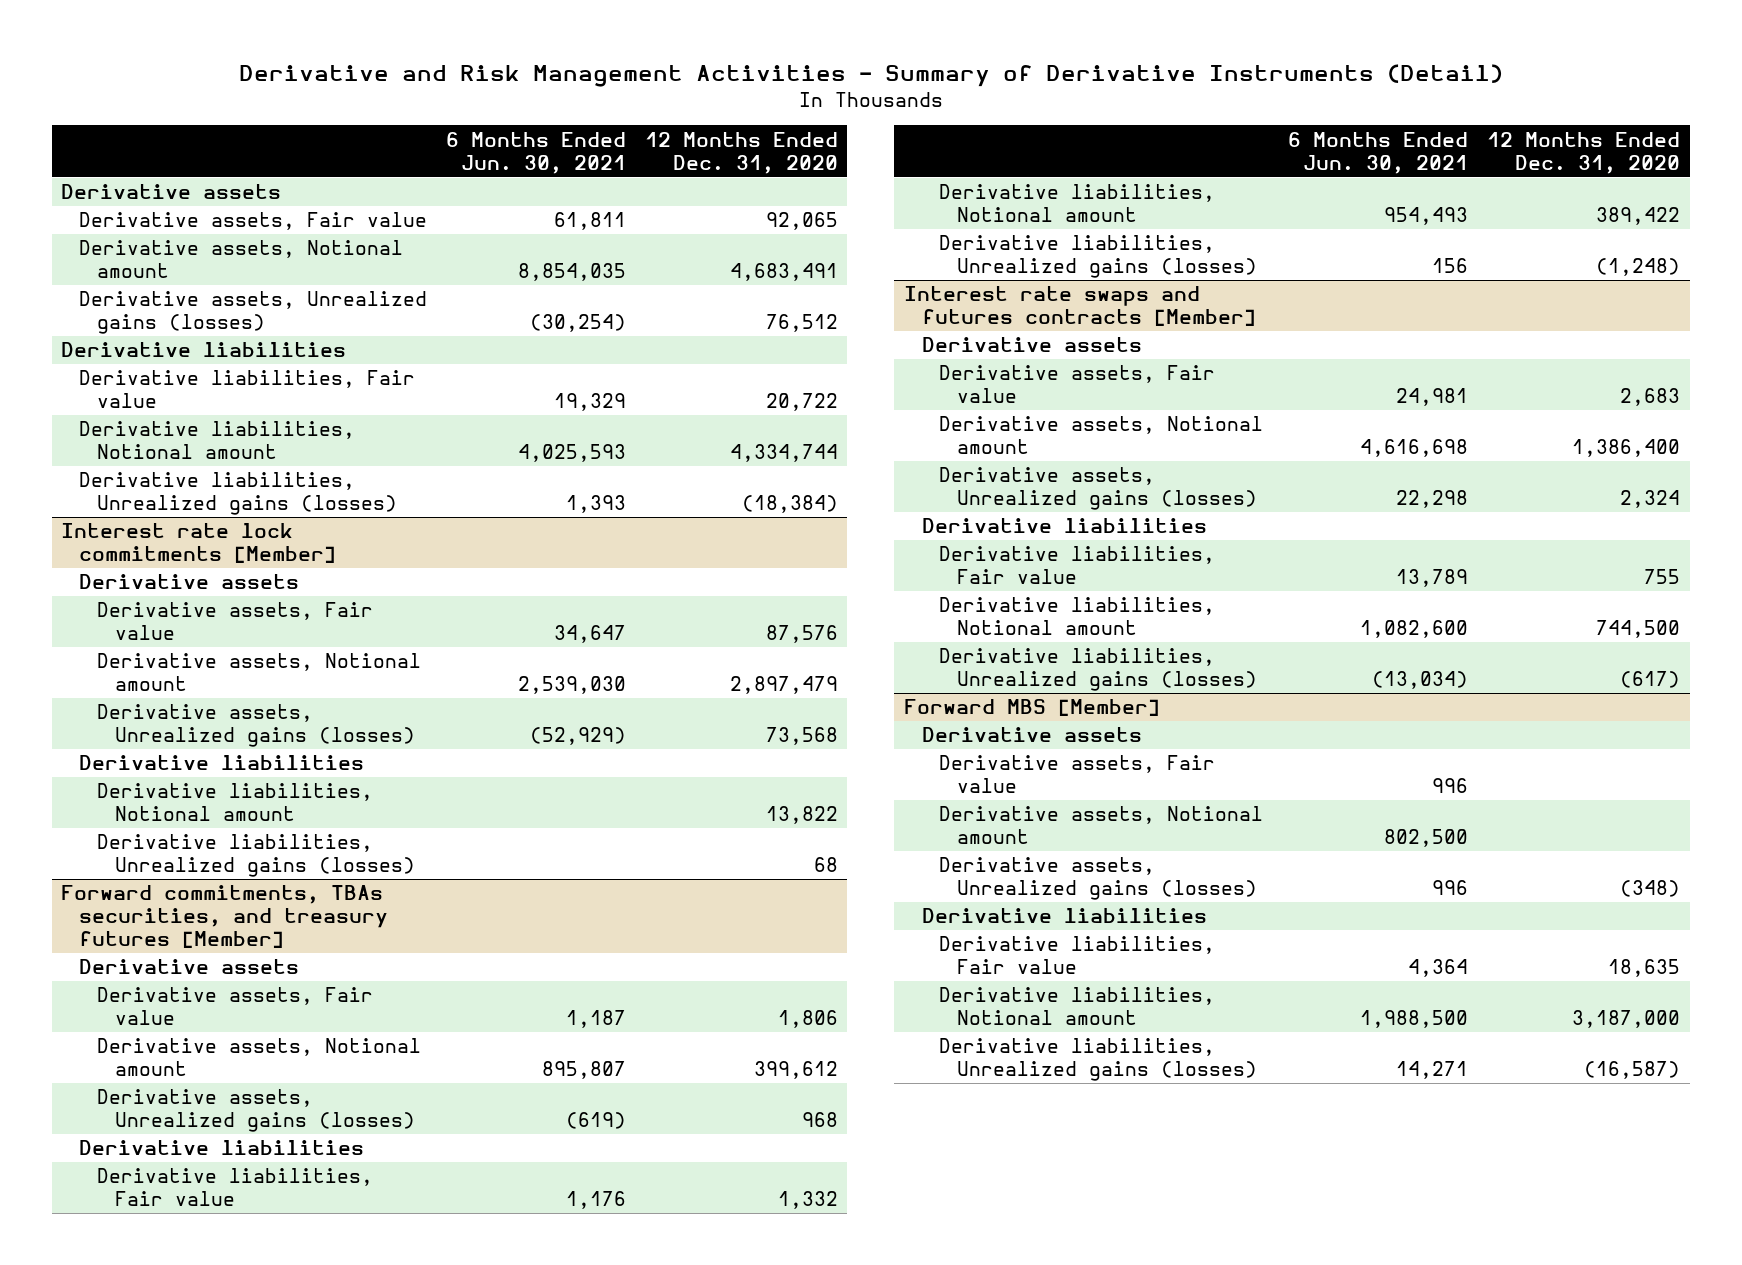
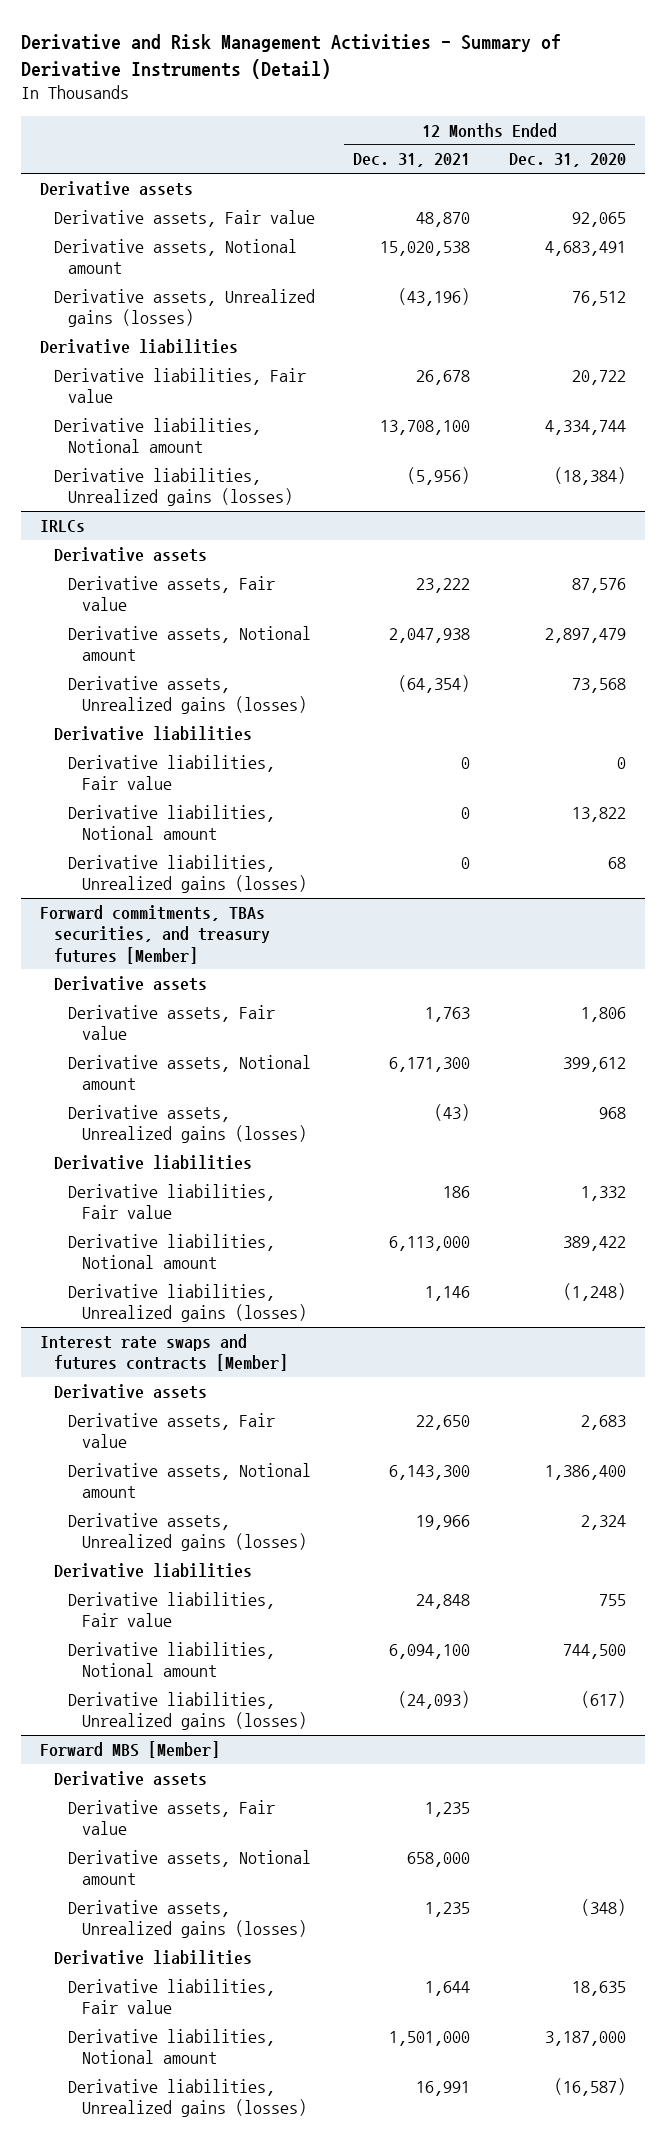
[446,131,627,174] 6 Months Ended Jun. 30, 2021 -> none
none -> [353,153,471,168] Dec. 31, 2021
[61,523,337,564] Interest rate lock commitments [Member] -> [39,519,85,532] IRLCs
none -> [68,754,276,791] Derivative liabilities, Fair value

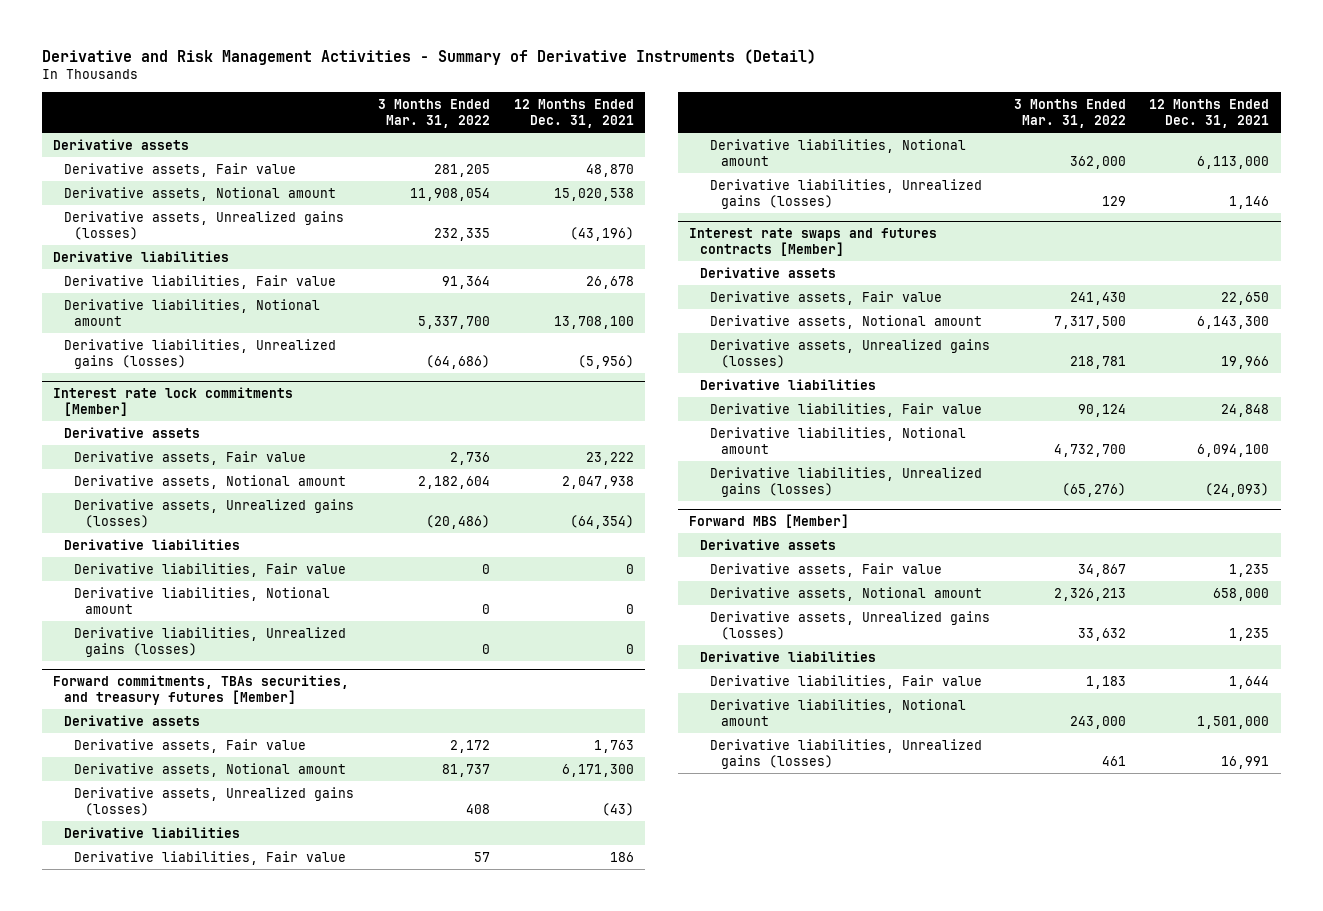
[508,153,626,168] Dec. 31, 2020 -> none
none -> [378,98,491,128] 3 Months Ended Mar. 31, 2022
[39,519,85,532] IRLCs -> [53,386,294,417] Interest rate lock commitments [Member]

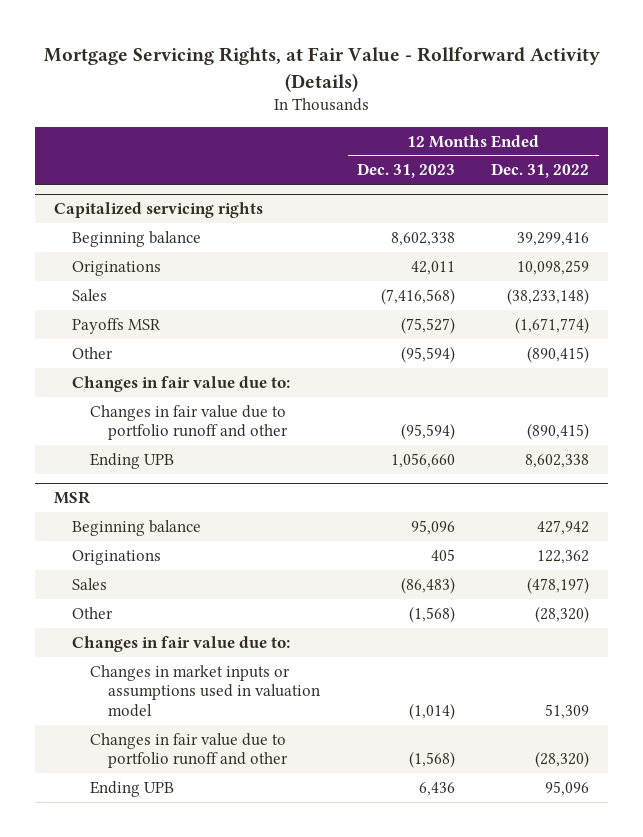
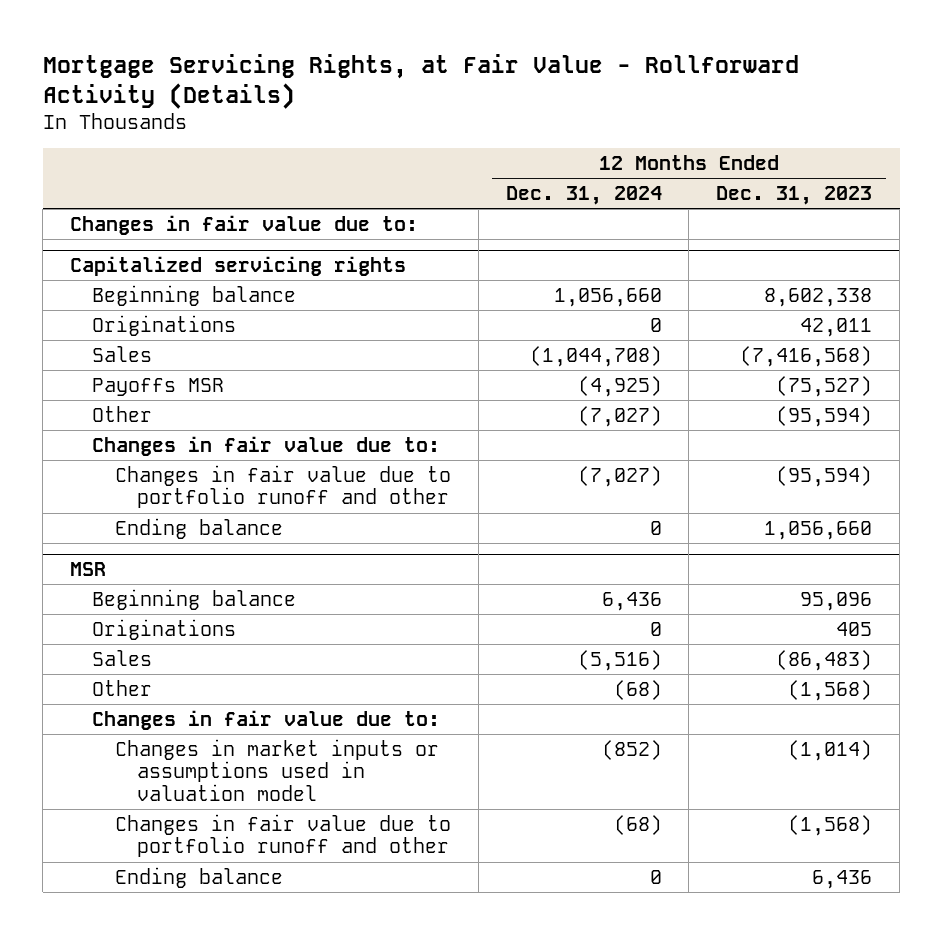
[491,163,590,179] Dec. 31, 2022 -> none
none -> [505,186,662,206] Dec. 31, 2024
none -> [70,214,419,235] Changes in fair value due to:
[90,452,175,469] Ending UPB -> [114,517,283,539] Ending balance
[90,780,175,797] Ending UPB -> [114,866,283,888] Ending balance

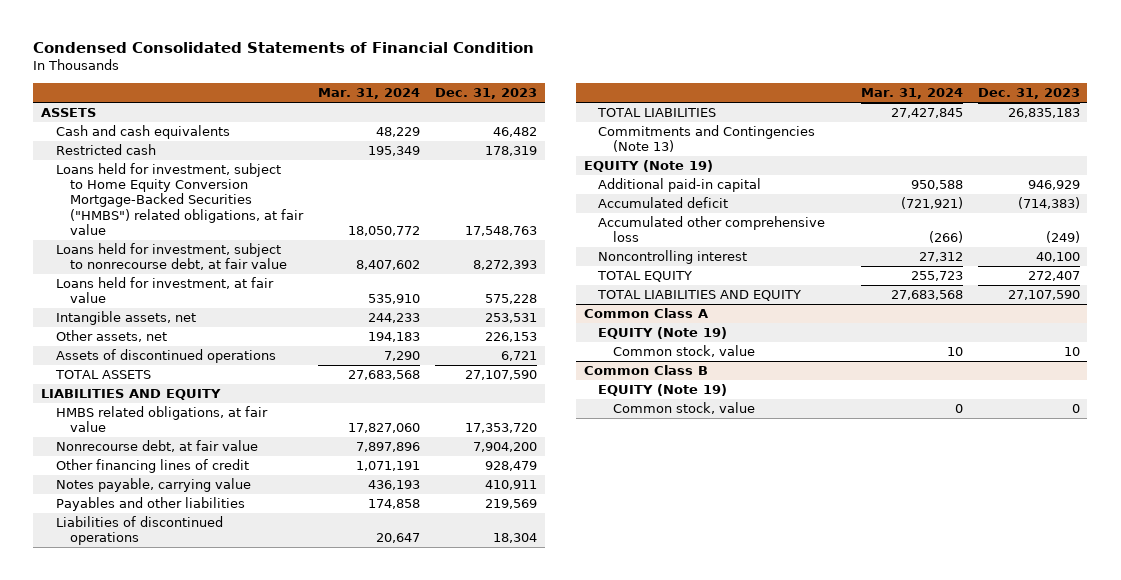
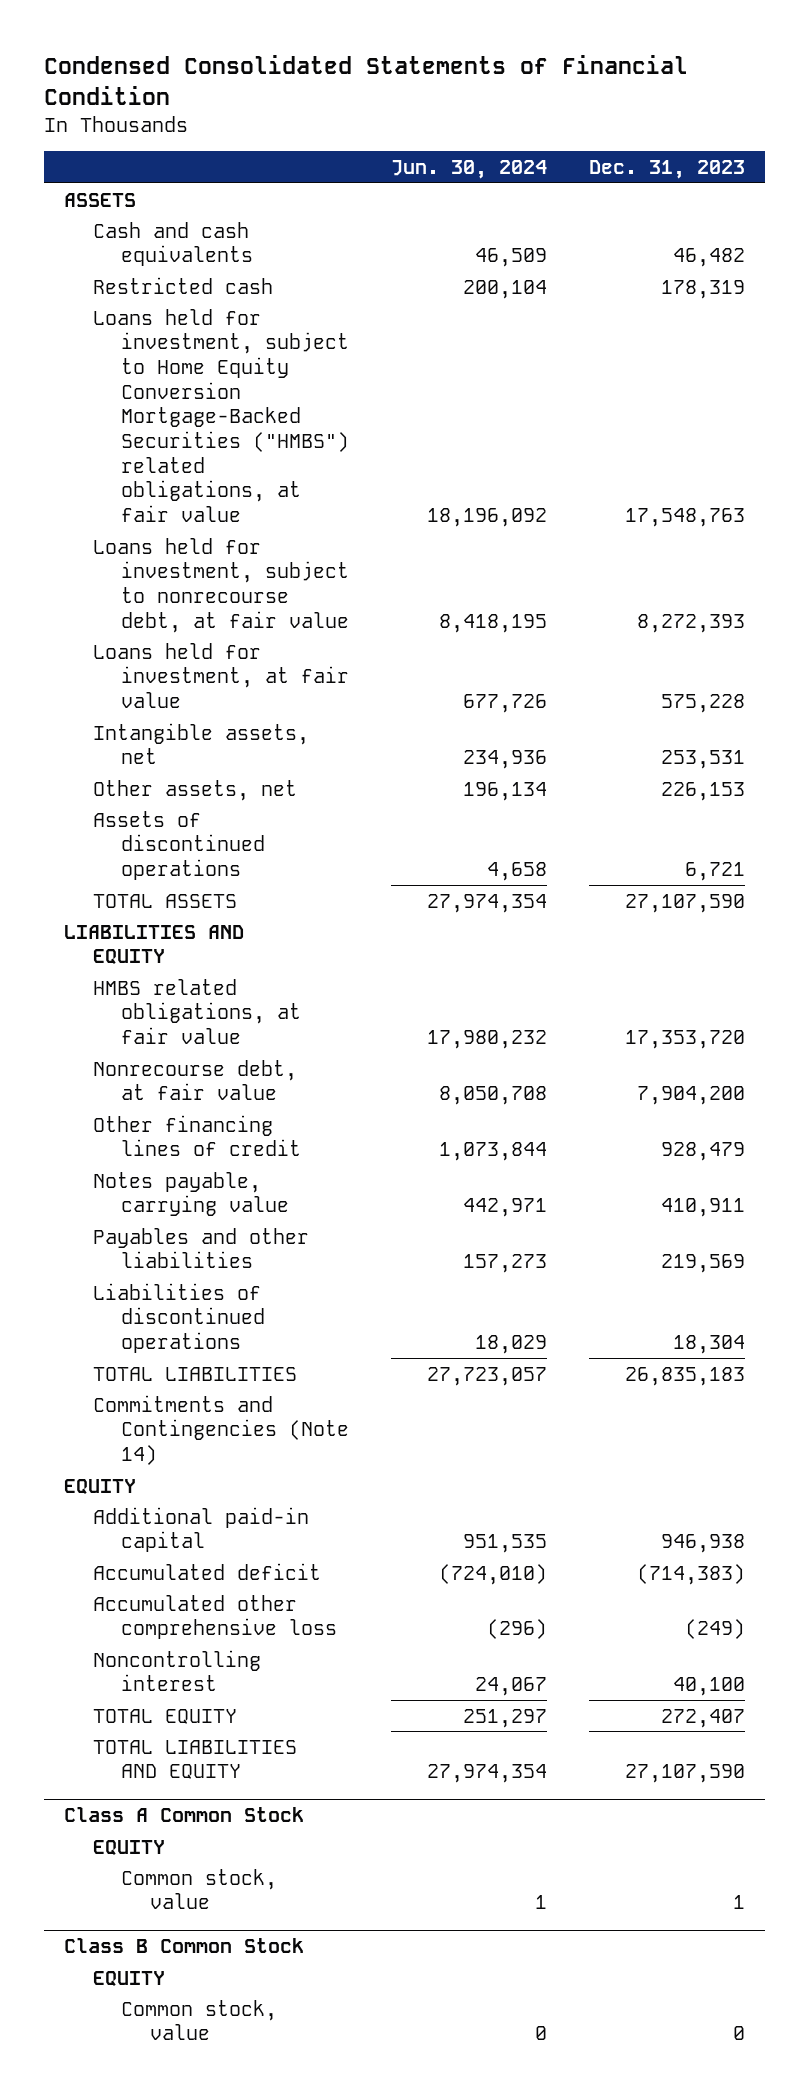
[318,88,421,100] Mar. 31, 2024 -> none
none -> [390,159,547,179] Jun. 30, 2024
[598,125,816,153] Commitments and Contingencies (Note 13) -> [92,1394,350,1465] Commitments and Contingencies (Note 14)
[583,160,713,173] EQUITY (Note 19) -> [64,1478,137,1494] EQUITY
[1027,180,1080,191] 946,929 -> [660,1534,745,1554] 946,938
[583,308,708,319] Common Class A -> [64,1806,305,1822] Class A Common Stock
[598,327,728,340] EQUITY (Note 19) -> [92,1839,165,1855] EQUITY
[1063,347,1080,357] 10 -> [732,1895,745,1910] 1
[583,365,708,376] Common Class B -> [64,1937,305,1953] Class B Common Stock
[598,384,728,397] EQUITY (Note 19) -> [92,1970,165,1986] EQUITY

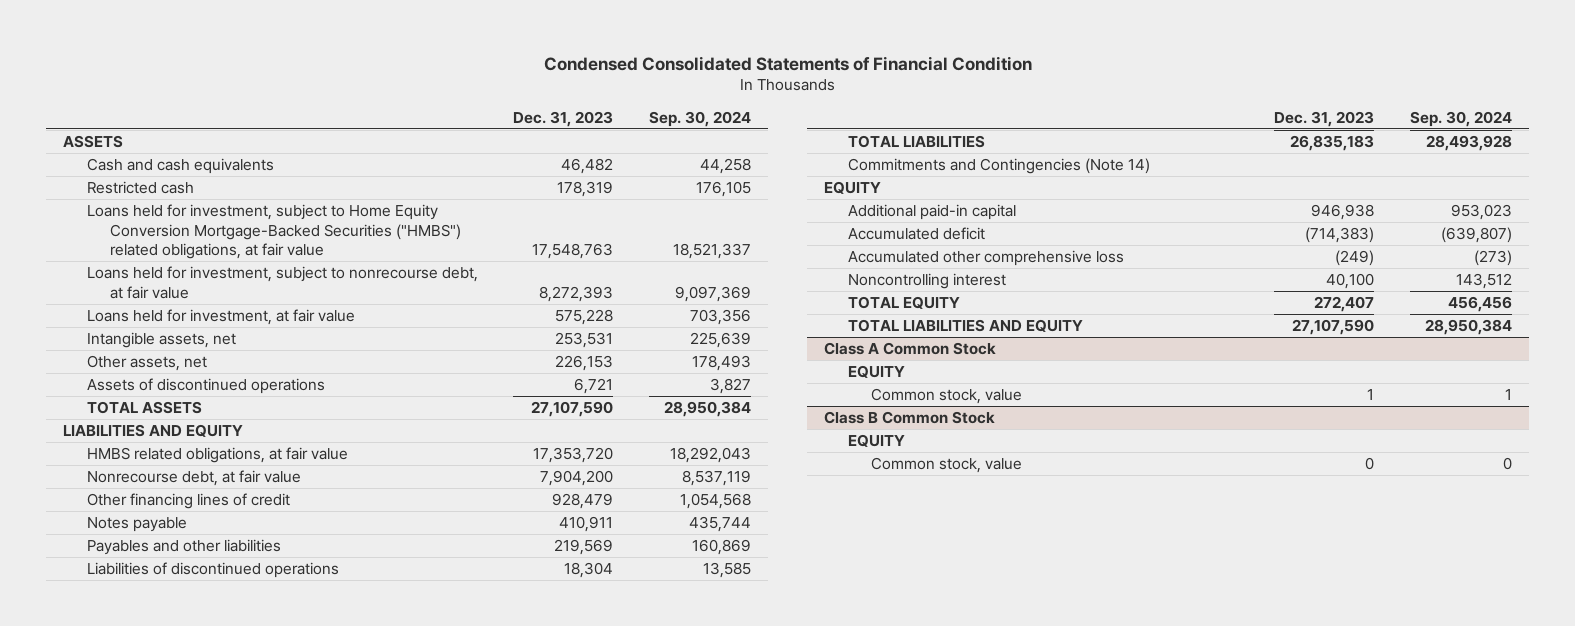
[390,159,547,179] Jun. 30, 2024 -> none
none -> [648,110,751,127] Sep. 30, 2024
[92,1171,290,1217] Notes payable, carrying value -> [86,517,187,533] Notes payable

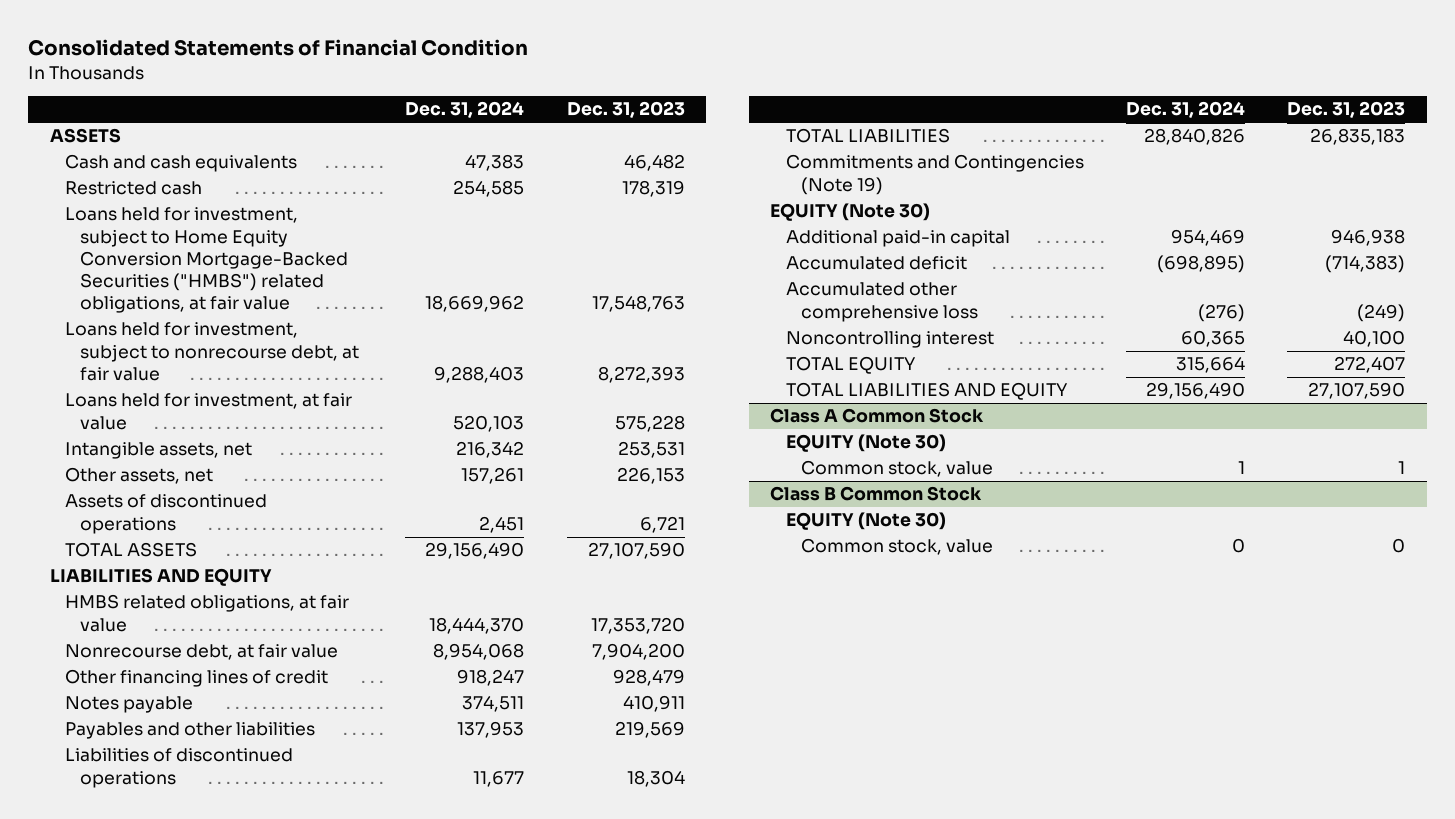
[543,55,1032,71] Condensed Consolidated Statements of Financial Condition -> [28,39,529,57] Consolidated Statements of Financial Condition
[648,110,751,127] Sep. 30, 2024 -> none
none -> [405,101,525,119] Dec. 31, 2024
[847,158,1150,175] Commitments and Contingencies (Note 14) -> [785,154,1084,195] Commitments and Contingencies (Note 19)
[824,181,882,195] EQUITY -> [770,203,931,222] EQUITY (Note 30)
[847,365,905,379] EQUITY -> [785,434,946,453] EQUITY (Note 30)
[847,434,905,448] EQUITY -> [785,512,946,531] EQUITY (Note 30)

